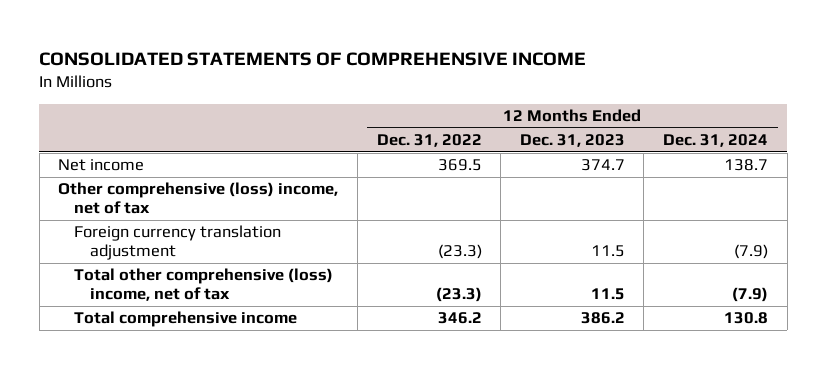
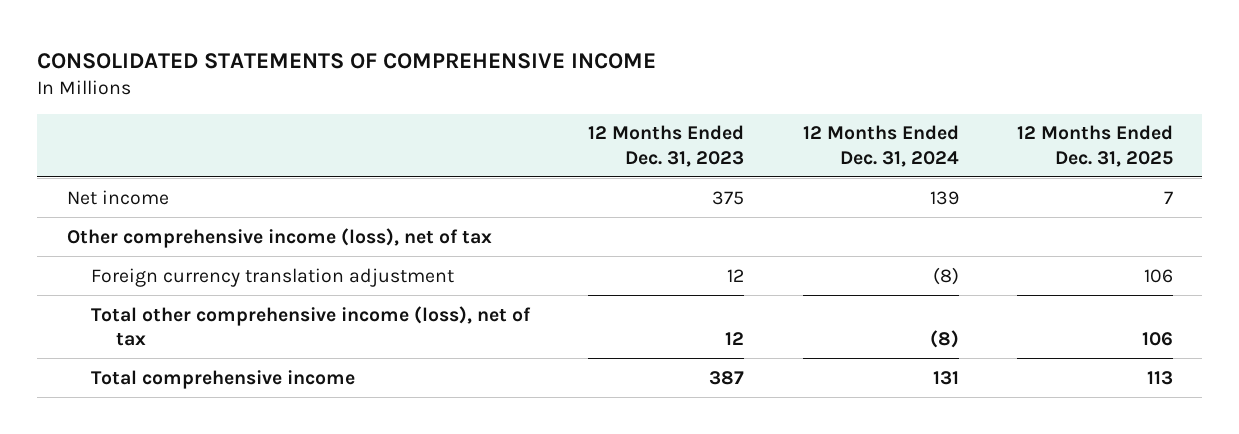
[376,134,482,148] Dec. 31, 2022 -> none
none -> [1016,125,1173,167] 12 Months Ended Dec. 31, 2025
[580,159,625,172] 374.7 -> [712,190,745,205] 375
[724,159,769,172] 138.7 -> [929,190,959,205] 139
[58,182,339,215] Other comprehensive (loss) income, net of tax -> [66,227,492,248] Other comprehensive income (loss), net of tax
[590,245,625,258] 11.5 -> [727,268,745,282] 12
[734,244,769,260] (7.9) -> [932,266,959,285] (8)
[74,268,334,302] Total other comprehensive (loss) income, net of tax -> [91,305,532,346] Total other comprehensive income (loss), net of tax
[590,288,625,301] 11.5 -> [725,331,745,345] 12
[732,287,769,303] (7.9) -> [929,329,959,348] (8)
[580,312,625,325] 386.2 -> [709,370,745,385] 387
[724,312,769,325] 130.8 -> [932,370,959,385] 131

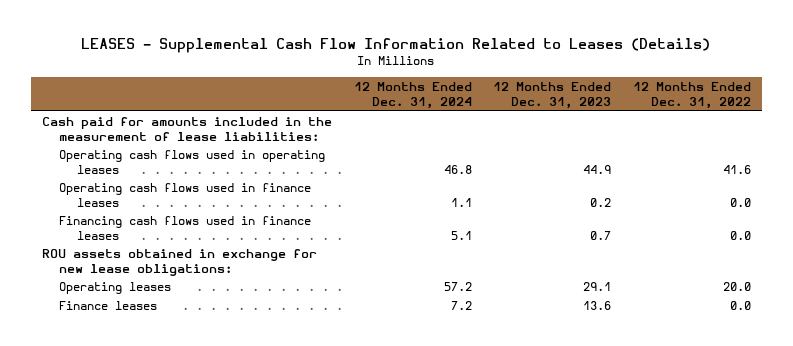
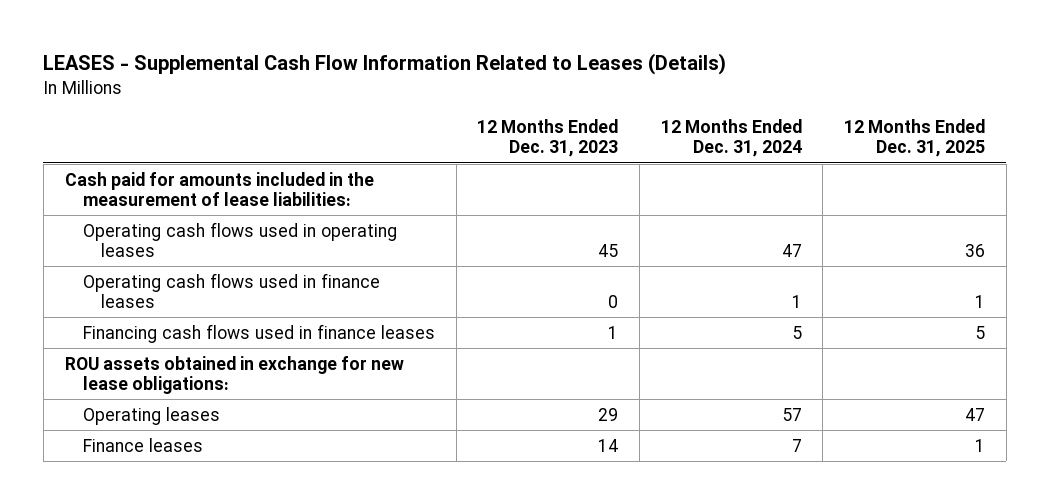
[632,82,751,109] 12 Months Ended Dec. 31, 2022 -> none
none -> [844,118,986,158] 12 Months Ended Dec. 31, 2025
[443,164,472,174] 46.8 -> [781,244,802,258] 47
[583,164,612,174] 44.9 -> [598,244,619,258] 45
[450,197,472,207] 1.1 -> [791,295,802,309] 1
[590,197,612,207] 0.2 -> [608,295,619,309] 0
[450,230,472,240] 5.1 -> [791,325,802,339] 5
[590,230,612,240] 0.7 -> [608,325,619,339] 1
[443,281,472,291] 57.2 -> [781,407,802,421] 57
[583,281,612,291] 29.1 -> [598,407,619,421] 29
[450,300,472,310] 7.2 -> [791,438,802,452] 7
[583,300,612,310] 13.6 -> [598,438,619,452] 14

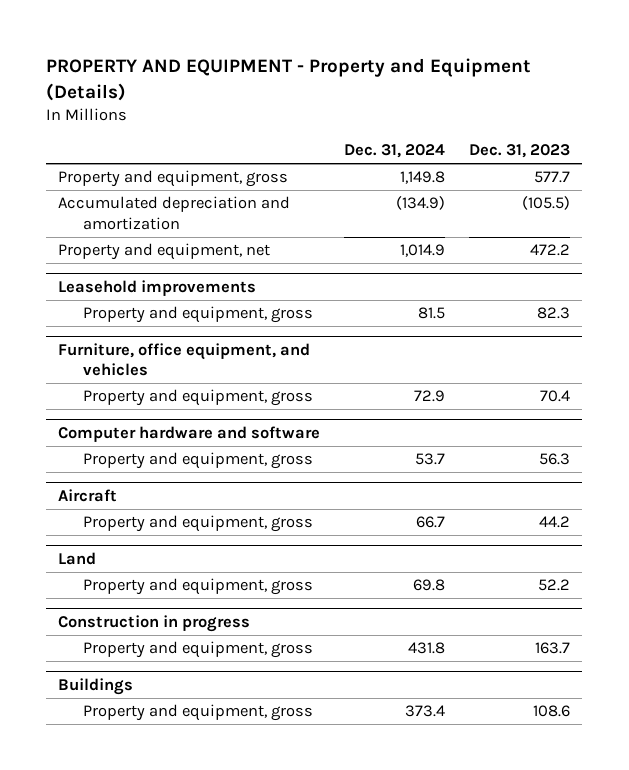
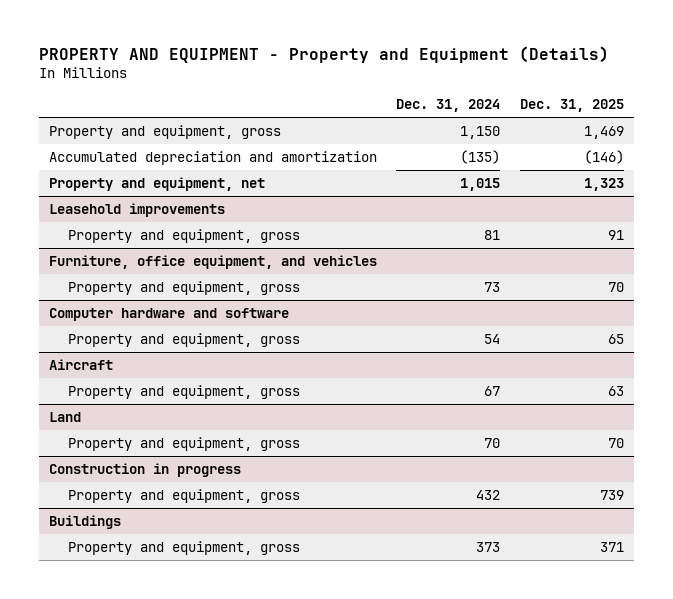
[469,144,571,159] Dec. 31, 2023 -> none
none -> [520,98,625,112] Dec. 31, 2025
[400,171,446,185] 1,149.8 -> [460,126,501,140] 1,150
[396,196,446,211] (134.9) -> [460,150,501,165] (135)
[400,244,446,258] 1,014.9 -> [460,178,501,192] 1,015
[418,307,446,320] 81.5 -> [484,230,501,241] 81
[414,390,446,403] 72.9 -> [484,282,501,293] 73
[415,453,446,466] 53.7 -> [484,334,501,345] 54
[416,516,446,529] 66.7 -> [484,386,501,397] 67
[413,579,446,592] 69.8 -> [484,438,501,449] 70
[408,642,446,655] 431.8 -> [476,490,501,501] 432
[405,705,446,718] 373.4 -> [476,542,501,553] 373

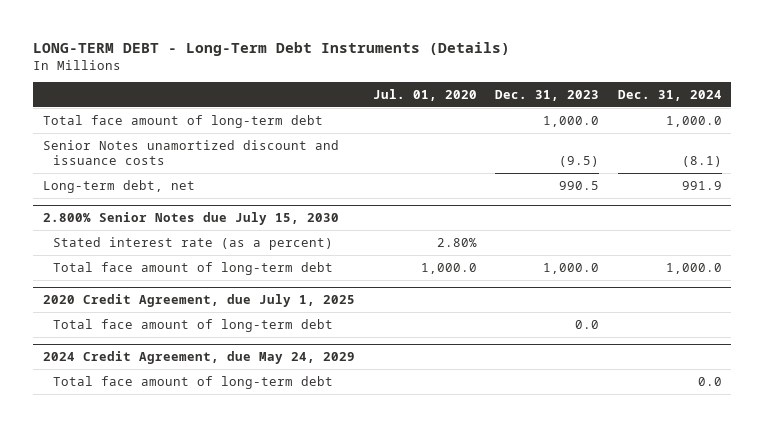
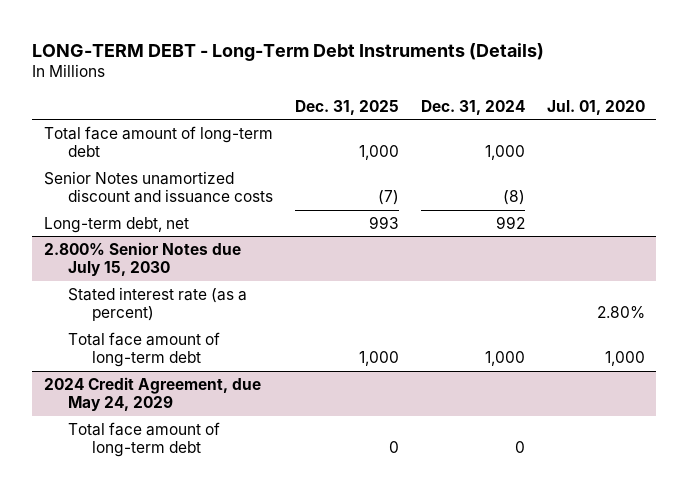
[495,90,600,102] Dec. 31, 2023 -> none
none -> [294,99,399,115] Dec. 31, 2025
[665,115,722,127] 1,000.0 -> [484,145,525,161] 1,000
[681,155,722,167] (8.1) -> [502,190,525,206] (8)
[681,180,722,190] 991.9 -> [495,215,525,229] 992
[42,294,355,308] 2020 Credit Agreement, due July 1, 2025 -> none
[53,318,334,332] Total face amount of long-term debt -> none
[420,262,477,274] 1,000.0 -> [604,351,645,367] 1,000
[665,262,722,274] 1,000.0 -> [484,351,525,367] 1,000
[697,376,722,386] 0.0 -> [514,441,525,454] 0

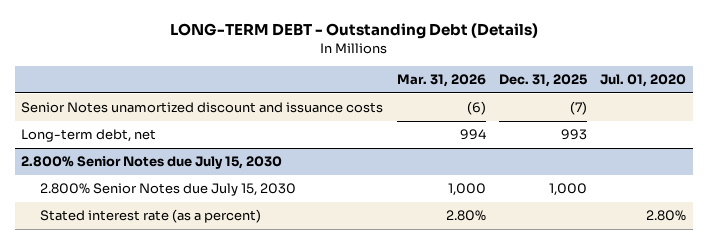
[32,42,545,61] LONG-TERM DEBT - Long-Term Debt Instruments (Details) -> [169,23,538,40] LONG-TERM DEBT - Outstanding Debt (Details)
[420,99,525,115] Dec. 31, 2024 -> none
none -> [396,74,486,88] Mar. 31, 2026
[43,125,273,158] Total face amount of long-term debt -> none
none -> [39,183,296,197] 2.800% Senior Notes due July 15, 2030
[67,331,220,368] Total face amount of long-term debt -> none
[43,376,261,412] 2024 Credit Agreement, due May 24, 2029 -> none
[67,421,220,458] Total face amount of long-term debt -> none

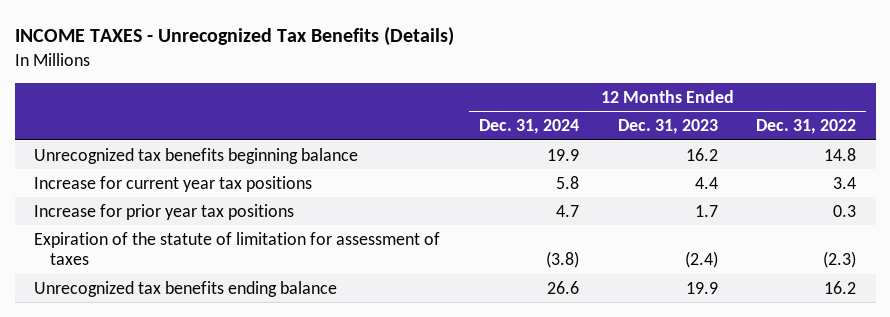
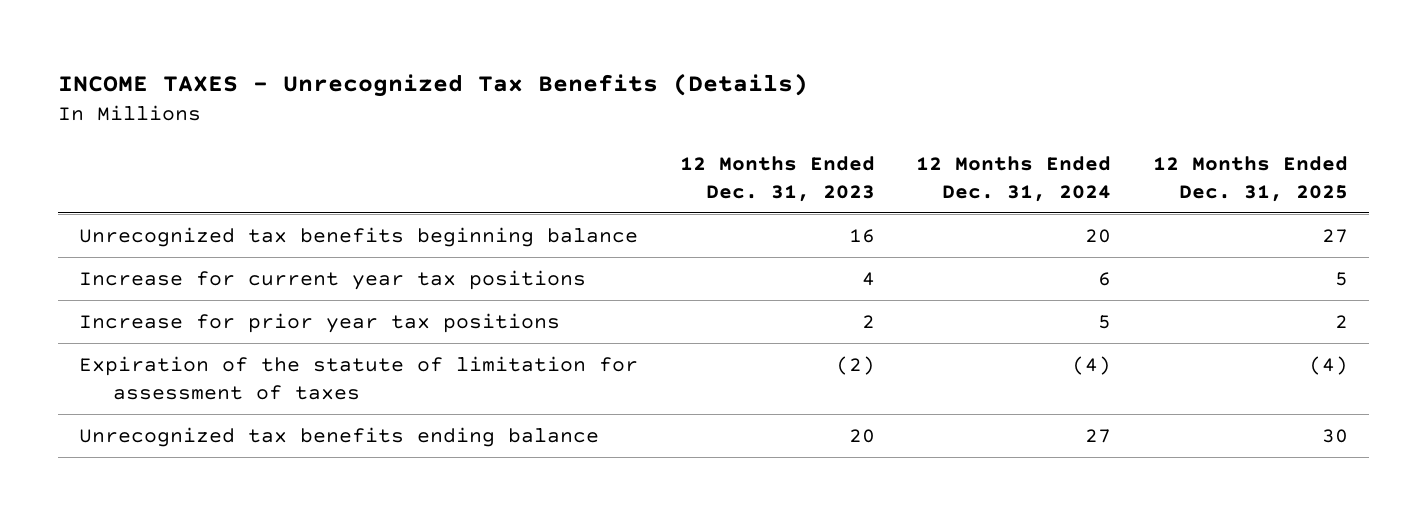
[756,119,857,135] Dec. 31, 2022 -> none
none -> [1153,156,1349,202] 12 Months Ended Dec. 31, 2025
[546,148,579,161] 19.9 -> [1085,229,1112,244] 20
[685,147,718,161] 16.2 -> [848,229,875,244] 16
[555,175,579,189] 5.8 -> [1098,272,1112,287] 6
[694,176,718,189] 4.4 -> [861,272,875,287] 4
[555,204,579,217] 4.7 -> [1098,315,1112,330] 5
[694,204,718,217] 1.7 -> [861,315,875,329] 2
[545,251,579,269] (3.8) -> [1072,356,1112,376] (4)
[684,251,718,269] (2.4) -> [835,356,875,376] (2)
[546,280,579,294] 26.6 -> [1085,429,1112,444] 27
[685,281,718,294] 19.9 -> [848,429,875,444] 20

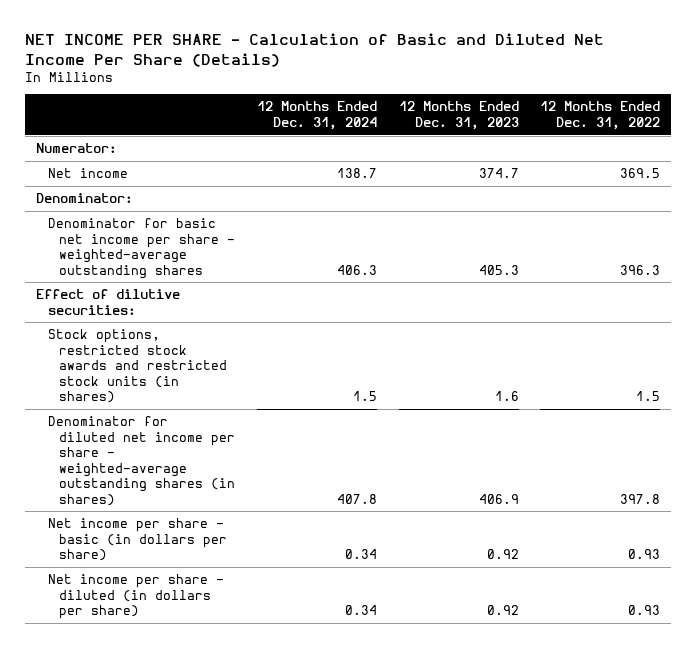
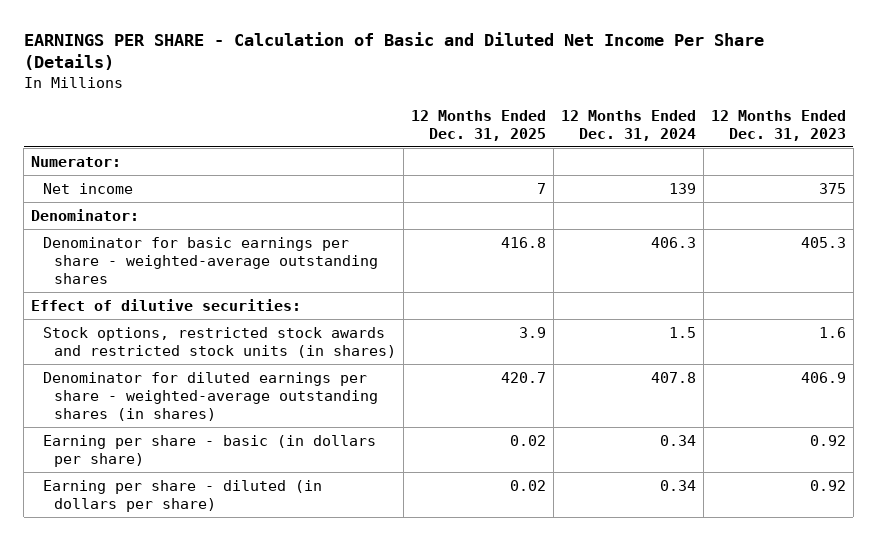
[25,32,605,67] NET INCOME PER SHARE - Calculation of Basic and Diluted Net Income Per Share (Details) -> [23,32,764,71] EARNINGS PER SHARE - Calculation of Basic and Diluted Net Income Per Share (Details)
[540,101,661,131] 12 Months Ended Dec. 31, 2022 -> none
none -> [410,109,546,141] 12 Months Ended Dec. 31, 2025
[336,168,377,179] 138.7 -> [668,182,696,194] 139
[478,168,519,179] 374.7 -> [818,182,846,194] 375
[47,218,236,279] Denominator for basic net income per share - weighted-average outstanding shares -> [42,236,379,284] Denominator for basic earnings per share - weighted-average outstanding shares
[47,416,236,506] Denominator for diluted net income per share - weighted-average outstanding shares (in shares) -> [42,371,379,421] Denominator for diluted earnings per share - weighted-average outstanding shares (in shares)
[47,518,228,562] Net income per share - basic (in dollars per share) -> [42,434,376,467] Earning per share - basic (in dollars per share)
[47,574,224,620] Net income per share - diluted (in dollars per share) -> [42,479,322,512] Earning per share - diluted (in dollars per share)

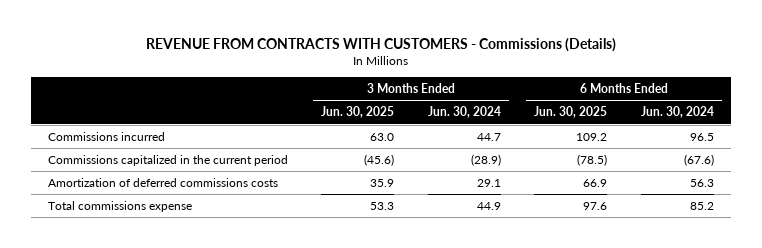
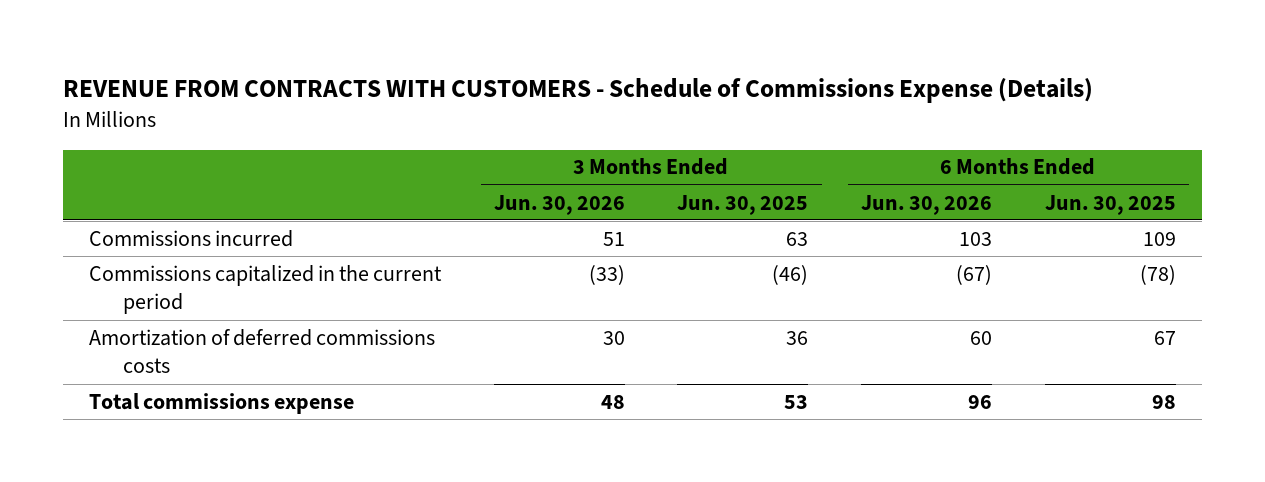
[145,38,616,53] REVENUE FROM CONTRACTS WITH CUSTOMERS - Commissions (Details) -> [62,78,1093,104] REVENUE FROM CONTRACTS WITH CUSTOMERS - Schedule of Commissions Expense (Details)
[427,106,501,119] Jun. 30, 2024 -> none
[641,106,715,119] Jun. 30, 2024 -> none
none -> [493,194,625,215] Jun. 30, 2026
none -> [861,194,993,215] Jun. 30, 2026
[370,132,395,141] 63.0 -> [786,231,809,246] 63
[576,132,608,141] 109.2 -> [1142,231,1176,246] 109
[364,153,395,166] (45.6) -> [772,264,809,285] (46)
[577,153,608,166] (78.5) -> [1139,264,1176,285] (78)
[370,178,395,187] 35.9 -> [786,330,809,345] 36
[583,178,608,187] 66.9 -> [1153,330,1176,345] 67
[370,201,395,210] 53.3 -> [784,394,809,409] 53
[583,201,608,210] 97.6 -> [1151,394,1176,409] 98

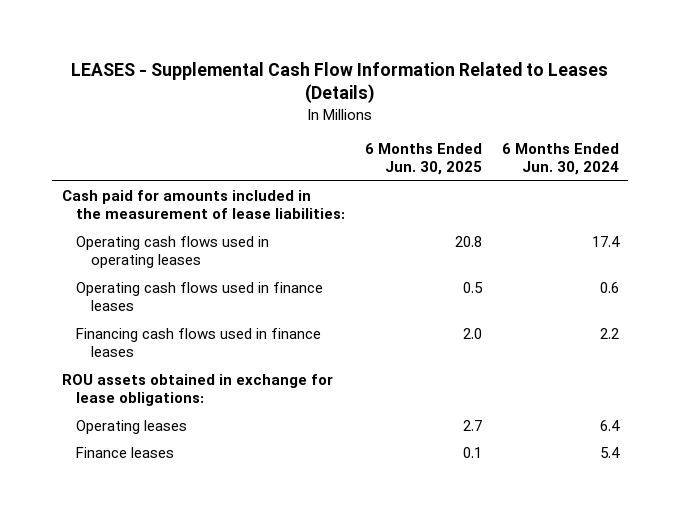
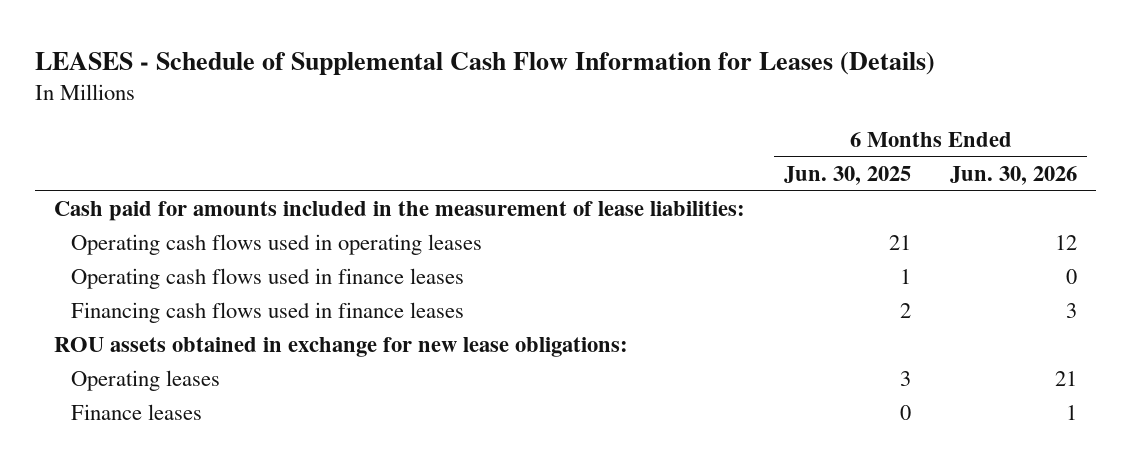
[71,61,609,104] LEASES - Supplemental Cash Flow Information Related to Leases (Details) -> [34,51,935,75] LEASES - Schedule of Supplemental Cash Flow Information for Leases (Details)
[501,142,619,176] 6 Months Ended Jun. 30, 2024 -> none
none -> [949,166,1077,186] Jun. 30, 2026
[454,236,482,248] 20.8 -> [889,235,912,251] 21
[462,282,483,294] 0.5 -> [900,269,912,285] 1
[462,328,482,340] 2.0 -> [900,303,912,319] 2
[62,374,334,407] ROU assets obtained in exchange for lease obligations: -> [54,337,629,358] ROU assets obtained in exchange for new lease obligations:
[462,420,482,432] 2.7 -> [900,371,912,387] 3
[462,447,482,459] 0.1 -> [900,405,912,421] 0

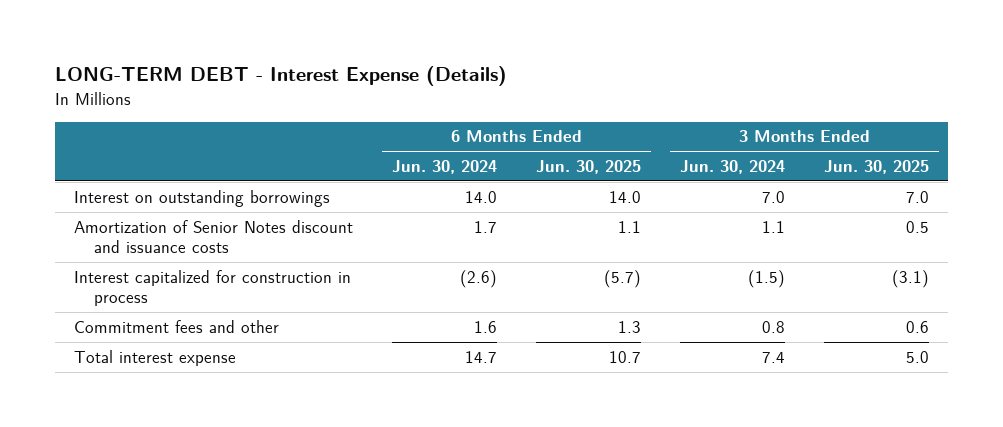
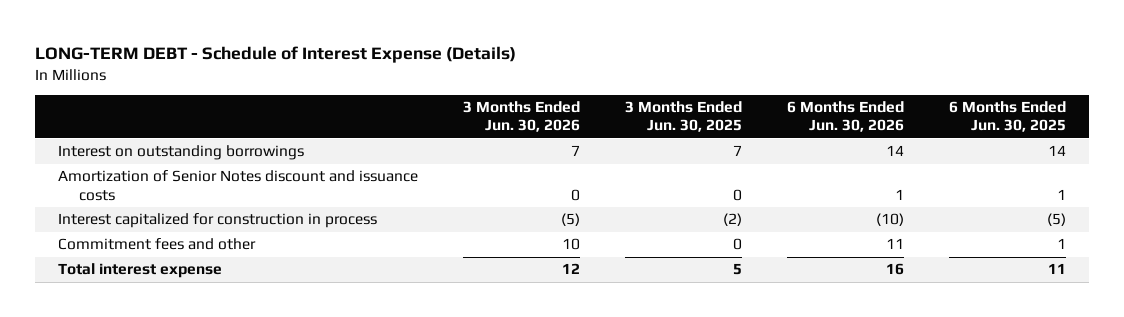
[54,66,507,87] LONG-TERM DEBT - Interest Expense (Details) -> [34,45,516,63] LONG-TERM DEBT - Schedule of Interest Expense (Details)
[392,160,498,175] Jun. 30, 2024 -> none
[680,160,786,175] Jun. 30, 2024 -> none
none -> [462,101,580,133] 3 Months Ended Jun. 30, 2026
none -> [786,101,904,133] 6 Months Ended Jun. 30, 2026
[609,190,642,203] 14.0 -> [1048,145,1067,157] 14
[905,190,929,203] 7.0 -> [732,145,742,157] 7
[618,220,642,233] 1.1 -> [1057,188,1067,200] 1
[905,220,929,233] 0.5 -> [732,188,742,201] 0
[604,269,642,288] (5.7) -> [1047,213,1067,227] (5)
[891,269,929,288] (3.1) -> [722,213,742,227] (2)
[618,320,642,333] 1.3 -> [1057,238,1067,250] 1
[905,320,929,333] 0.6 -> [732,238,742,251] 0
[609,350,642,363] 10.7 -> [1048,263,1067,275] 11
[905,350,929,363] 5.0 -> [732,263,742,276] 5

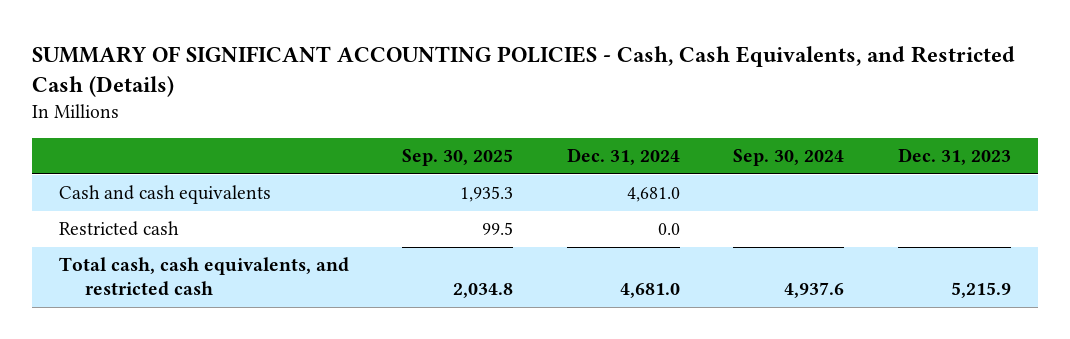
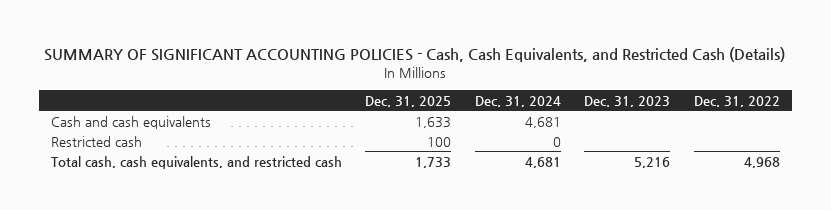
[402,148,514,166] Sep. 30, 2025 -> none
[733,148,845,166] Sep. 30, 2024 -> none
none -> [365,95,452,107] Dec. 31, 2025
none -> [693,95,780,107] Dec. 31, 2022
[626,187,680,203] 4,681.0 -> [524,116,561,128] 4,681
[657,223,680,236] 0.0 -> [552,136,561,147] 0
[619,283,680,299] 4,681.0 -> [524,156,561,168] 4,681
[950,282,1011,299] 5,215.9 -> [634,156,671,168] 5,216

